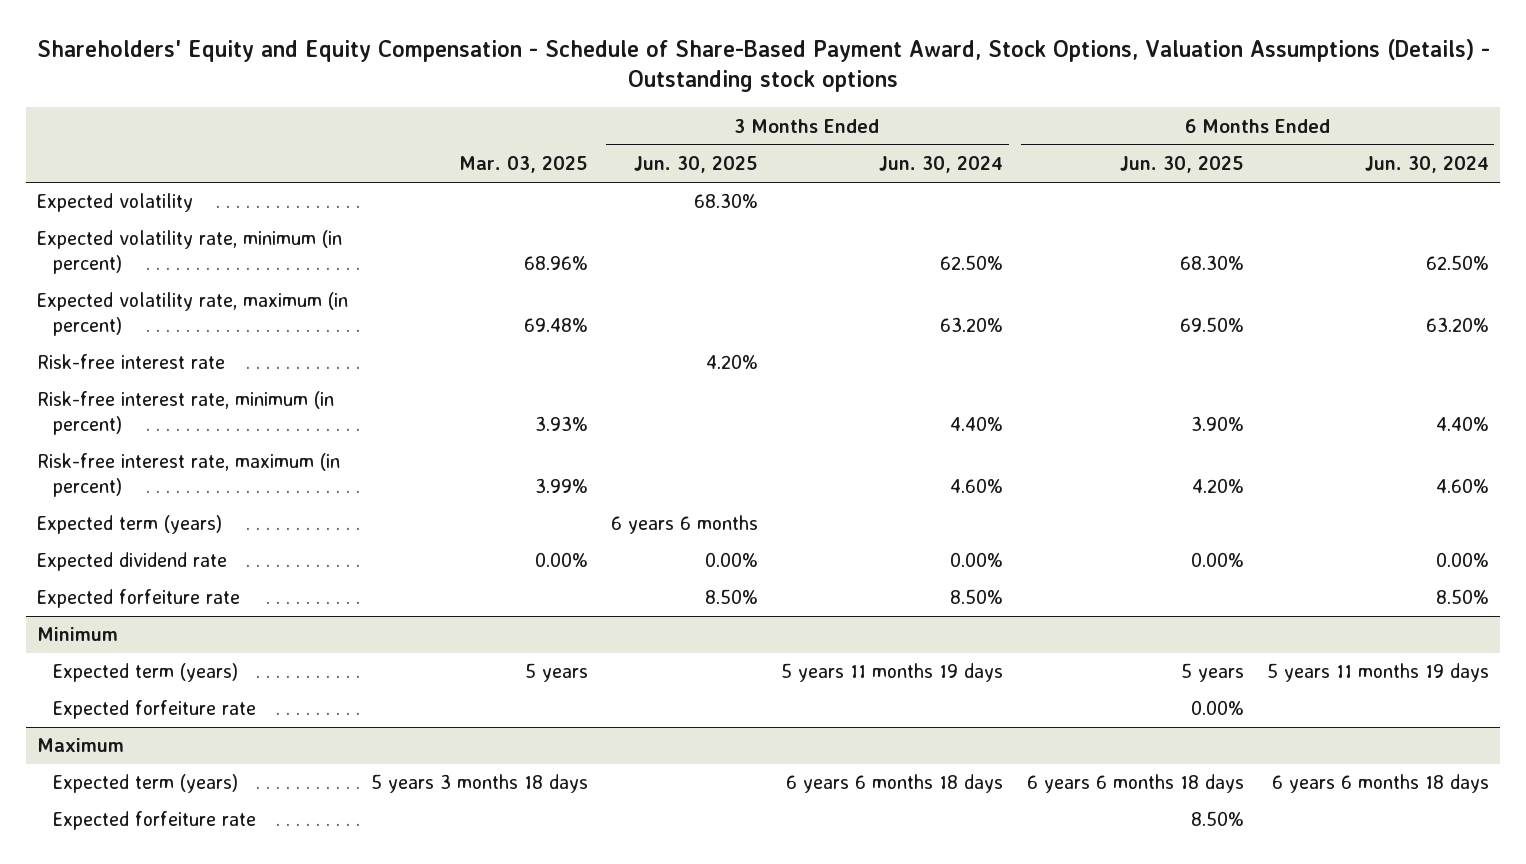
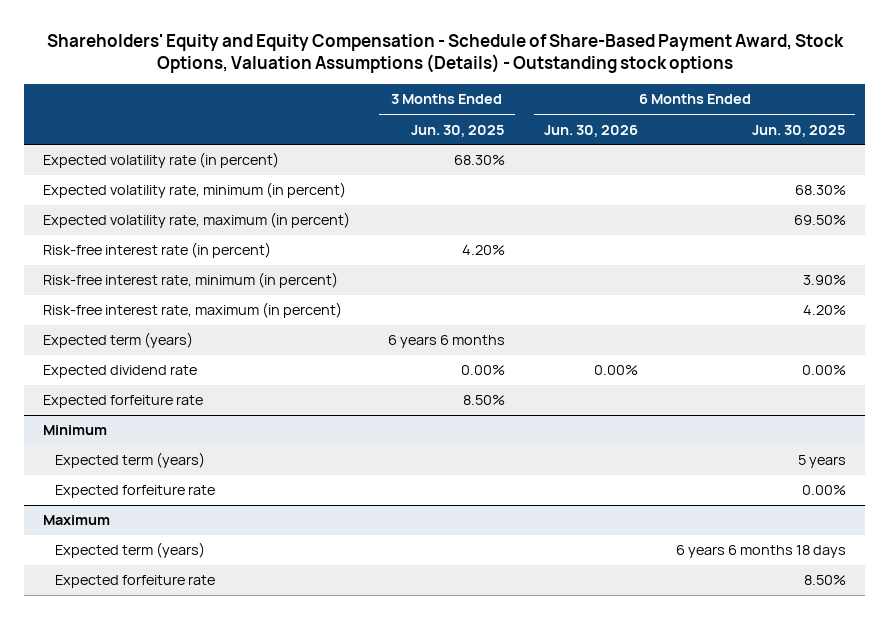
[459,156,589,174] Mar. 03, 2025 -> none
[879,156,1004,174] Jun. 30, 2024 -> none
[1364,156,1489,174] Jun. 30, 2024 -> none
none -> [543,124,638,137] Jun. 30, 2026
[37,193,194,213] Expected volatility -> [43,152,280,169] Expected volatility rate (in percent)
[37,354,226,370] Risk-free interest rate -> [43,242,272,259] Risk-free interest rate (in percent)

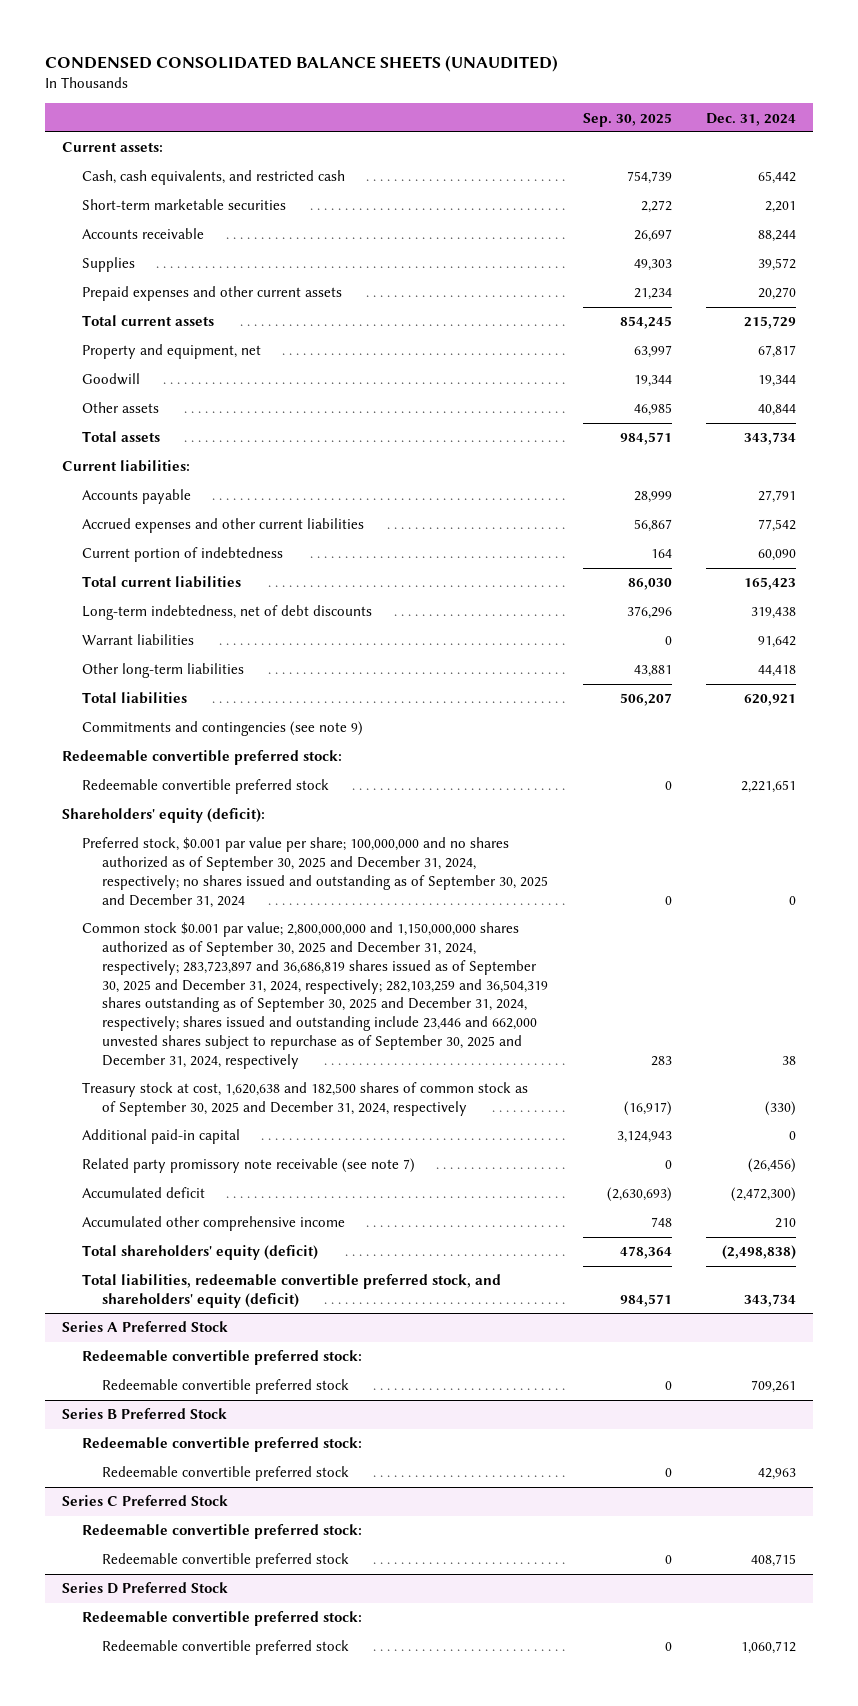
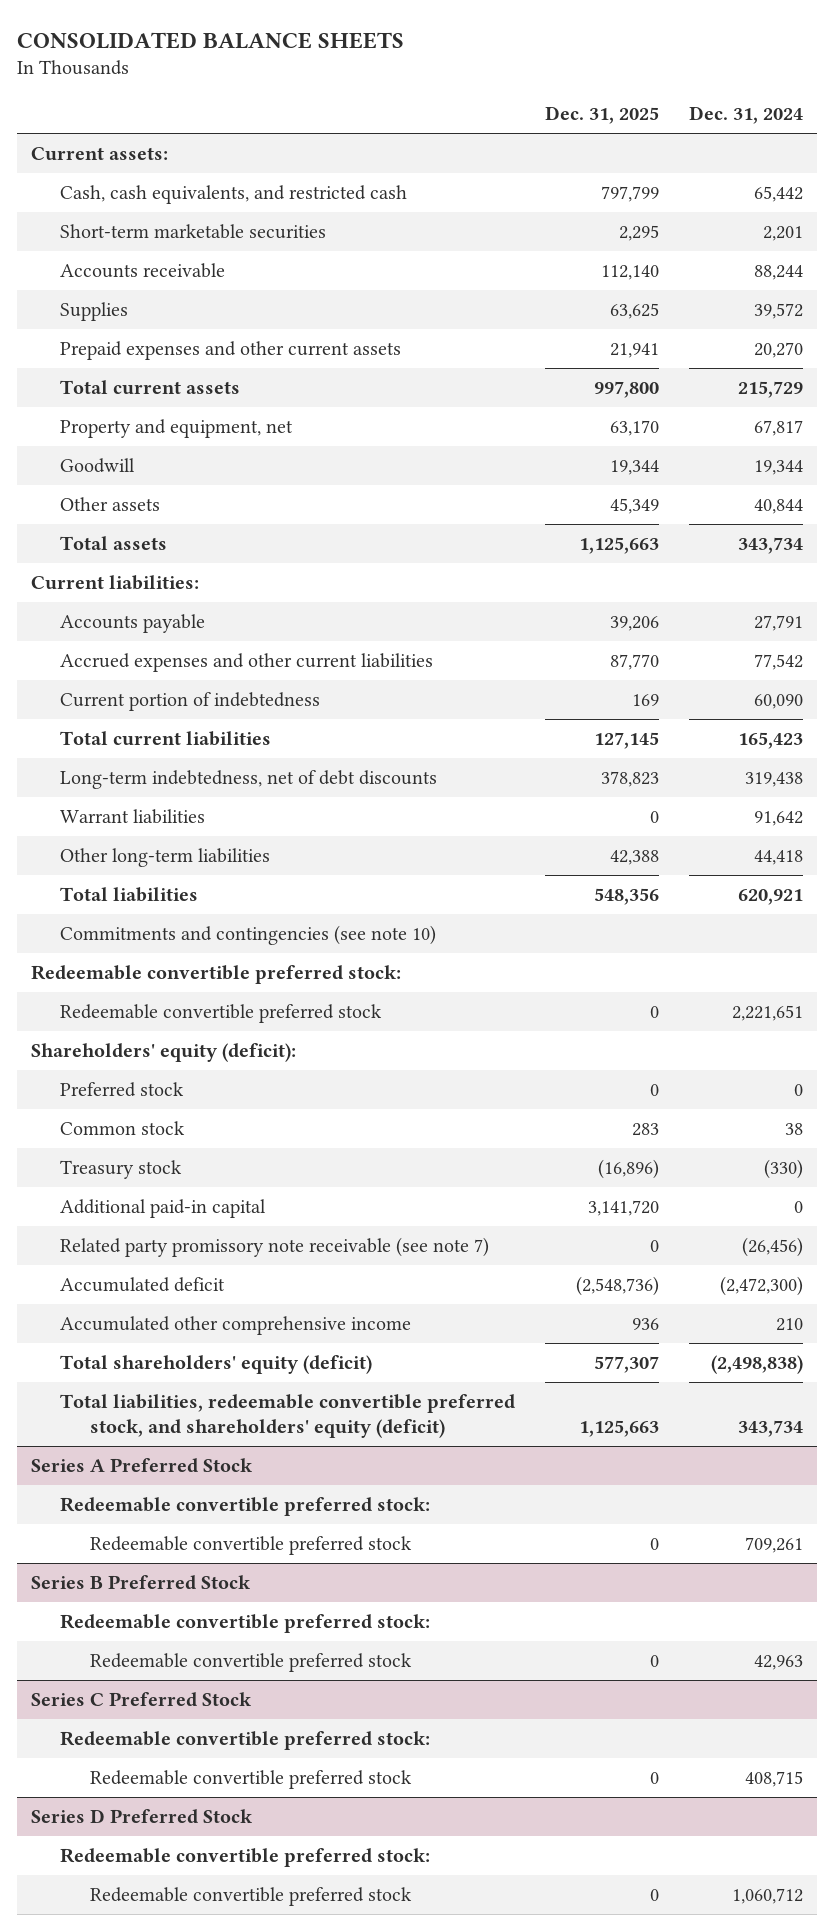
[45,55,559,73] CONDENSED CONSOLIDATED BALANCE SHEETS (UNAUDITED) -> [16,31,404,49] CONSOLIDATED BALANCE SHEETS
[582,112,672,127] Sep. 30, 2025 -> none
none -> [545,106,660,125] Dec. 31, 2025
[82,721,364,737] Commitments and contingencies (see note 9) -> [60,924,437,945] Commitments and contingencies (see note 10)
[82,837,549,908] Preferred stock, $0.001 par value per share; 100,000,000 and no shares authorized as of September 30, 2025 and December 31, 2024, respectively; no shares issued and outstanding as of September 30, 2025 and December 31, 2024 -> [60,1081,185,1097] Preferred stock
[82,922,549,1069] Common stock $0.001 par value; 2,800,000,000 and 1,150,000,000 shares authorized as of September 30, 2025 and December 31, 2024, respectively; 283,723,897 and 36,686,819 shares issued as of September 30, 2025 and December 31, 2024, respectively; 282,103,259 and 36,504,319 shares outstanding as of September 30, 2025 and December 31, 2024, respectively; shares issued and outstanding include 23,446 and 662,000 unvested shares subject to repurchase as of September 30, 2025 and December 31, 2024, respectively -> [60,1120,186,1135] Common stock
[82,1082,529,1116] Treasury stock at cost, 1,620,638 and 182,500 shares of common stock as of September 30, 2025 and December 31, 2024, respectively -> [60,1159,183,1179] Treasury stock

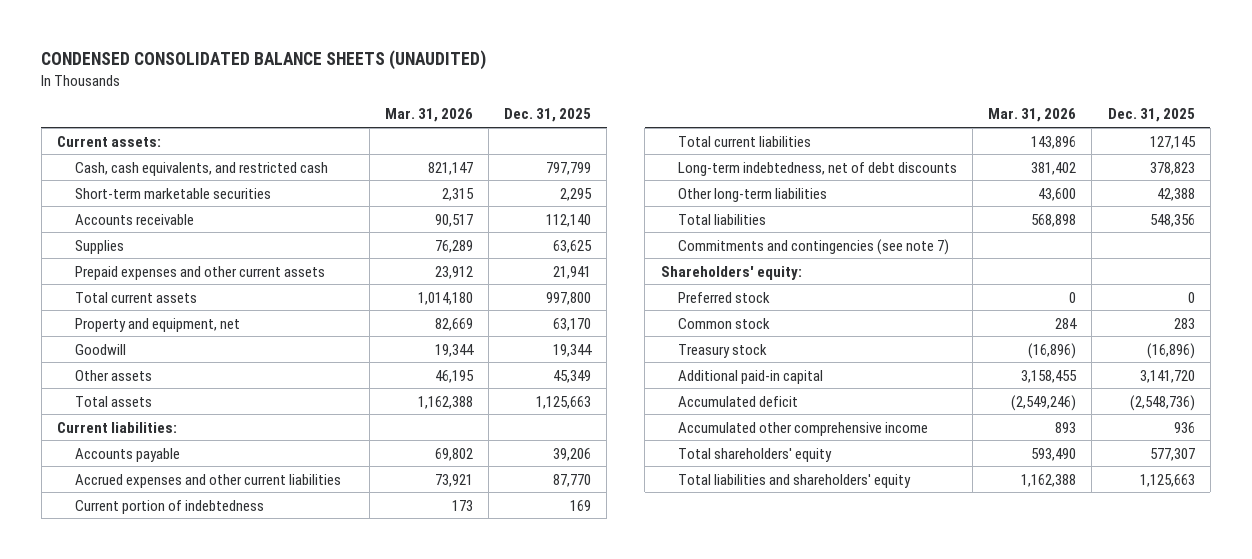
[16,31,404,49] CONSOLIDATED BALANCE SHEETS -> [41,50,487,71] CONDENSED CONSOLIDATED BALANCE SHEETS (UNAUDITED)
[688,106,803,125] Dec. 31, 2024 -> none
none -> [384,108,473,123] Mar. 31, 2026
[60,808,206,824] Warrant liabilities -> none
[31,964,402,984] Redeemable convertible preferred stock: -> none
[60,1003,383,1023] Redeemable convertible preferred stock -> none
[60,924,437,945] Commitments and contingencies (see note 10) -> [677,238,949,255] Commitments and contingencies (see note 7)
[31,1042,297,1062] Shareholders' equity (deficit): -> [660,265,802,280] Shareholders' equity:
[60,1236,490,1257] Related party promissory note receivable (see note 7) -> none
[31,1457,254,1473] Series A Preferred Stock -> none
[60,1496,431,1516] Redeemable convertible preferred stock: -> none
[89,1535,412,1555] Redeemable convertible preferred stock -> none
[31,1574,252,1590] Series B Preferred Stock -> none
[60,1613,431,1633] Redeemable convertible preferred stock: -> none
[89,1652,412,1672] Redeemable convertible preferred stock -> none
[31,1691,253,1707] Series C Preferred Stock -> none
[60,1730,431,1750] Redeemable convertible preferred stock: -> none
[89,1769,412,1789] Redeemable convertible preferred stock -> none
[31,1808,254,1824] Series D Preferred Stock -> none
[60,1847,431,1867] Redeemable convertible preferred stock: -> none
[89,1886,412,1906] Redeemable convertible preferred stock -> none
[60,1354,373,1374] Total shareholders' equity (deficit) -> [677,447,832,462] Total shareholders' equity
[60,1393,516,1439] Total liabilities, redeemable convertible preferred stock, and shareholders' equity (deficit) -> [677,473,911,488] Total liabilities and shareholders' equity

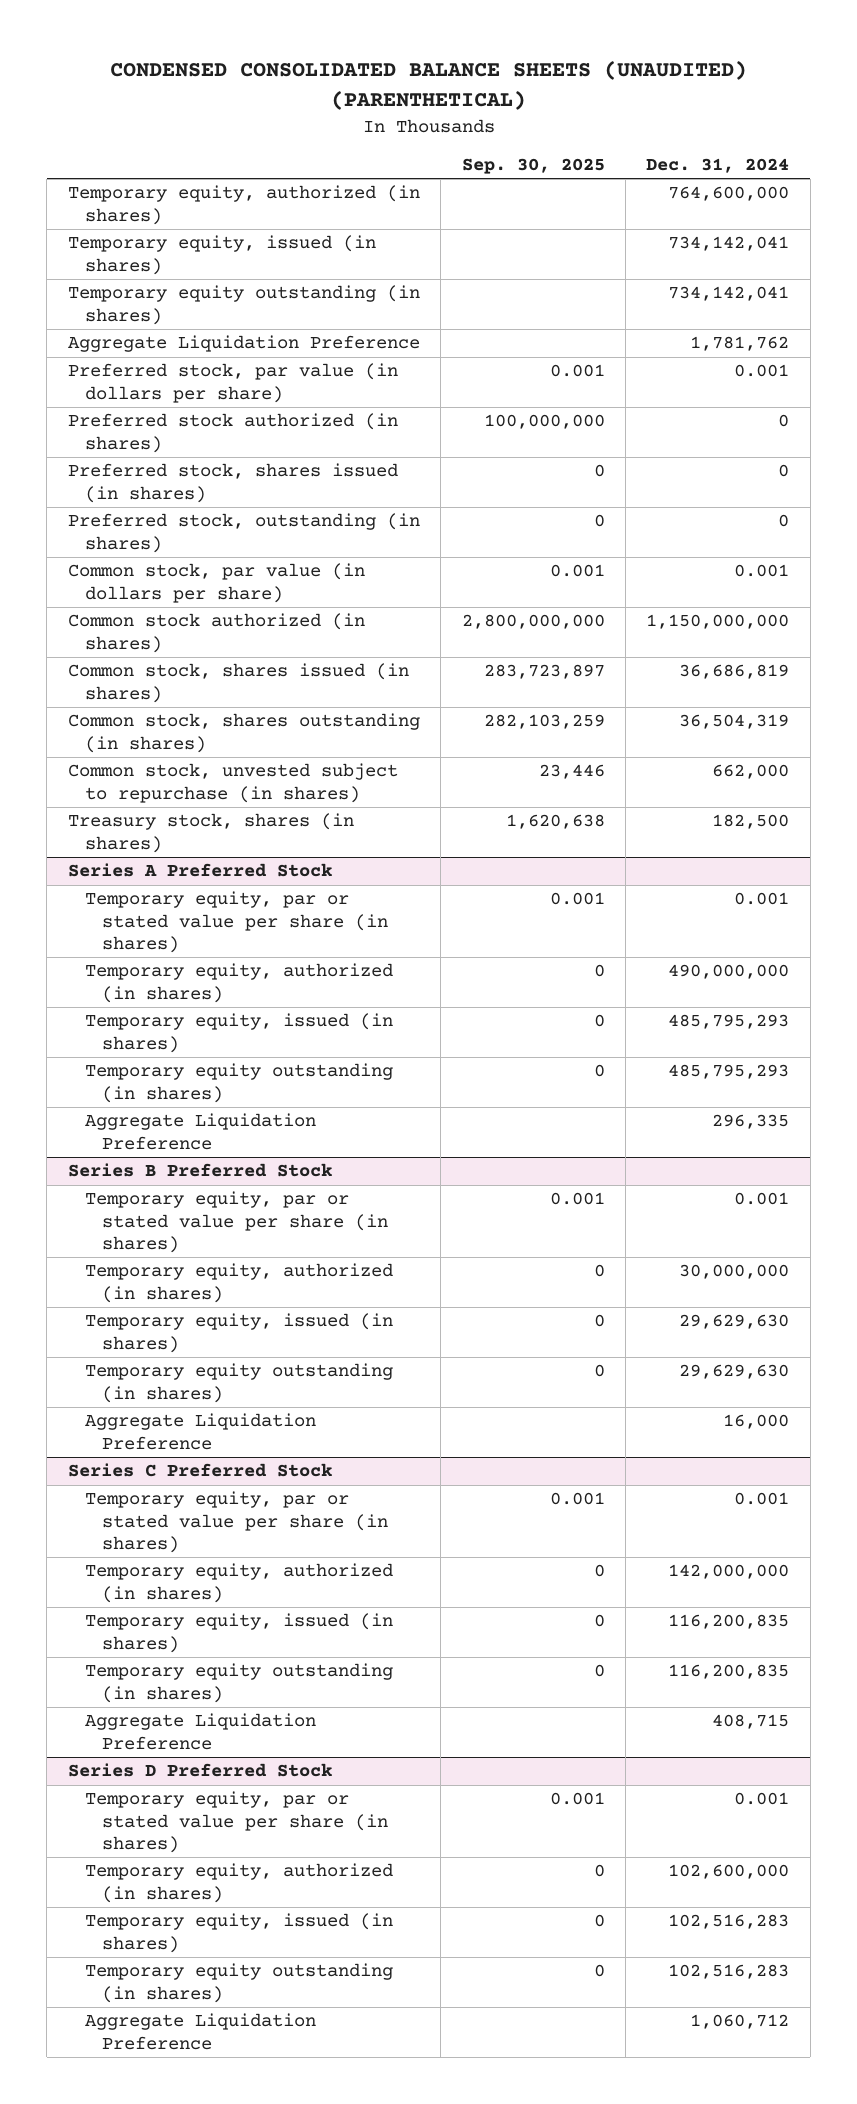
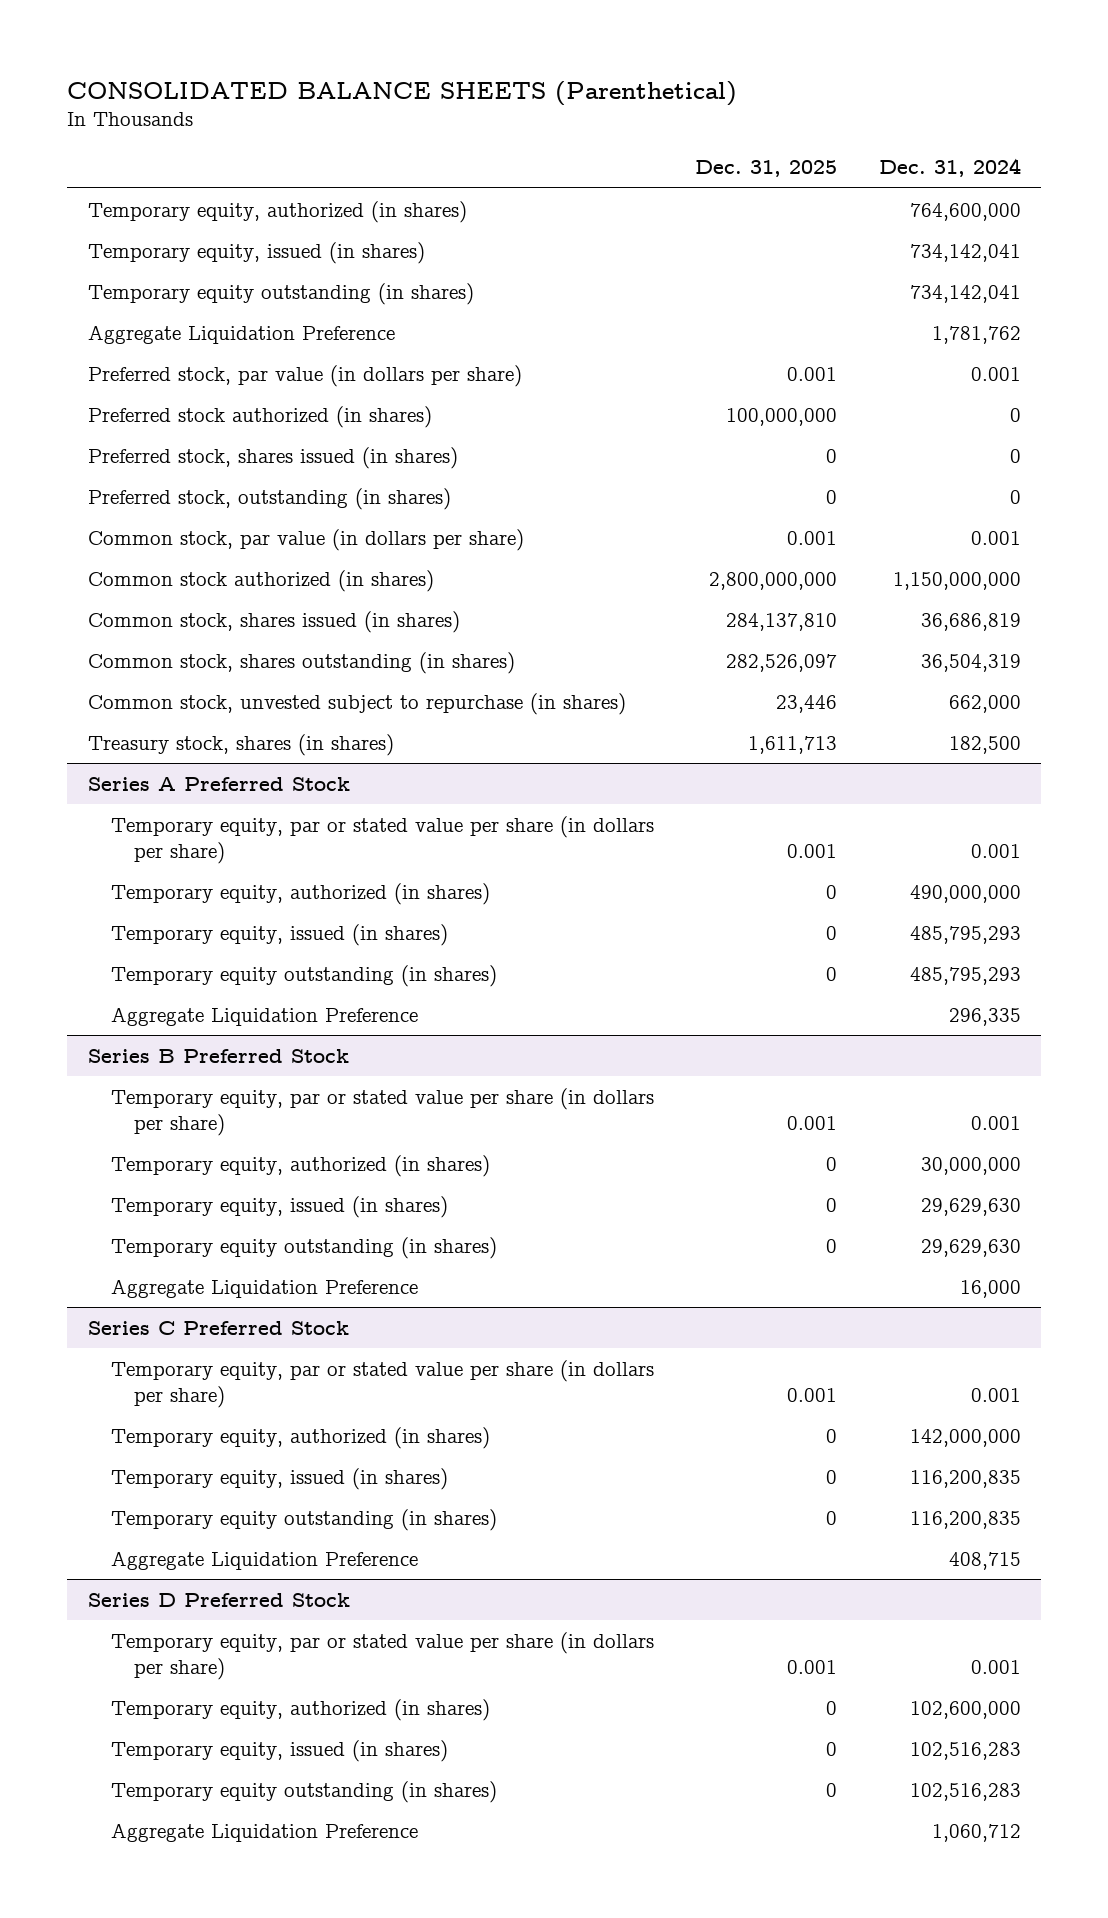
[109,60,747,110] CONDENSED CONSOLIDATED BALANCE SHEETS (UNAUDITED) (PARENTHETICAL) -> [67,80,738,106] CONSOLIDATED BALANCE SHEETS (Parenthetical)
[461,157,605,174] Sep. 30, 2025 -> none
none -> [695,160,838,178] Dec. 31, 2025
[84,891,389,953] Temporary equity, par or stated value per share (in shares) -> [111,815,655,864] Temporary equity, par or stated value per share (in dollars per share)
[84,1191,389,1253] Temporary equity, par or stated value per share (in shares) -> [111,1087,655,1136] Temporary equity, par or stated value per share (in dollars per share)
[84,1491,389,1553] Temporary equity, par or stated value per share (in shares) -> [111,1359,655,1408] Temporary equity, par or stated value per share (in dollars per share)
[84,1791,389,1853] Temporary equity, par or stated value per share (in shares) -> [111,1631,655,1680] Temporary equity, par or stated value per share (in dollars per share)

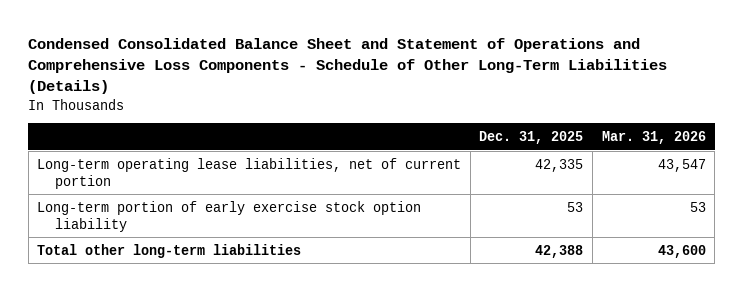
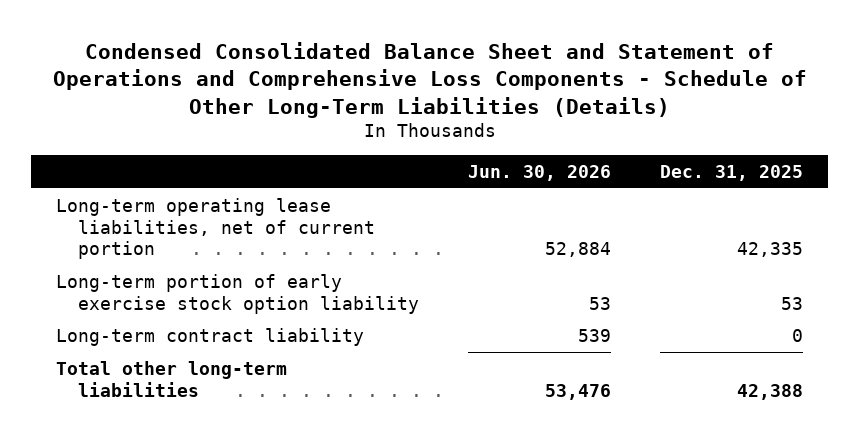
[601,130,706,144] Mar. 31, 2026 -> none
none -> [468,164,612,181] Jun. 30, 2026
none -> [55,327,364,346] Long-term contract liability

